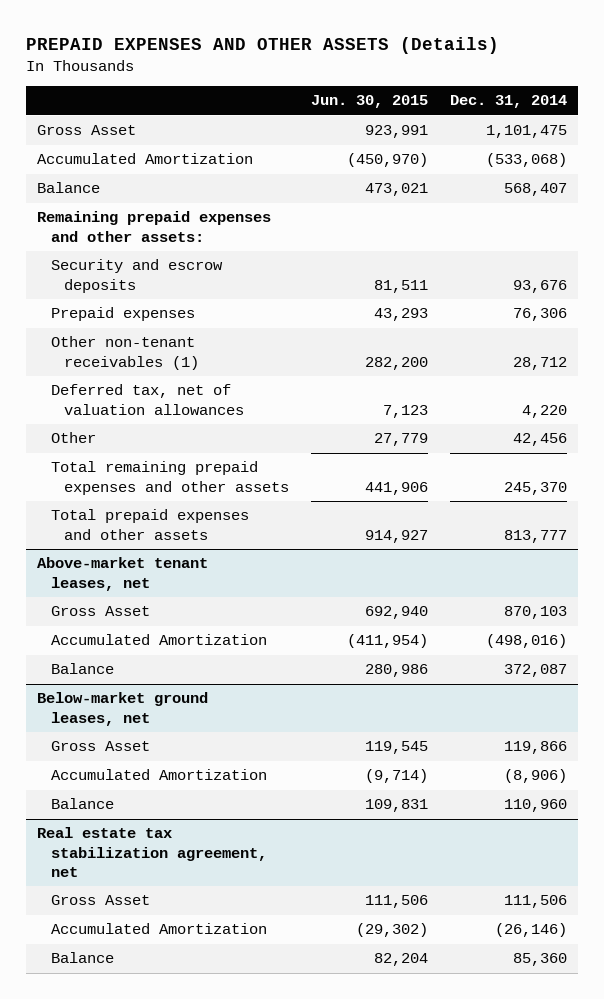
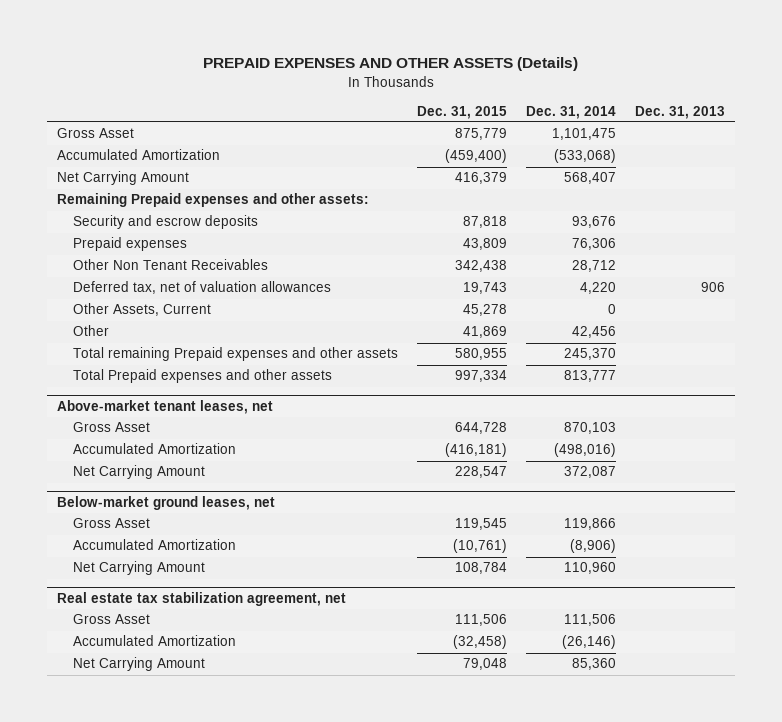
[310,95,428,109] Jun. 30, 2015 -> none
none -> [416,105,507,119] Dec. 31, 2015
none -> [635,105,726,119] Dec. 31, 2013
[37,182,101,194] Balance -> [56,171,189,186] Net Carrying Amount
[37,211,272,242] Remaining prepaid expenses and other assets: -> [56,193,369,208] Remaining Prepaid expenses and other assets:
[50,336,199,370] Other non-tenant receivables (1) -> [72,259,268,271] Other Non Tenant Receivables
none -> [72,303,211,317] Other Assets, Current
[50,461,289,495] Total remaining prepaid expenses and other assets -> [72,347,398,362] Total remaining Prepaid expenses and other assets
[50,509,249,540] Total prepaid expenses and other assets -> [72,369,332,384] Total Prepaid expenses and other assets
[50,663,114,675] Balance -> [72,465,205,480] Net Carrying Amount
[50,798,114,810] Balance -> [72,561,205,576] Net Carrying Amount
[50,952,114,964] Balance -> [72,657,205,672] Net Carrying Amount

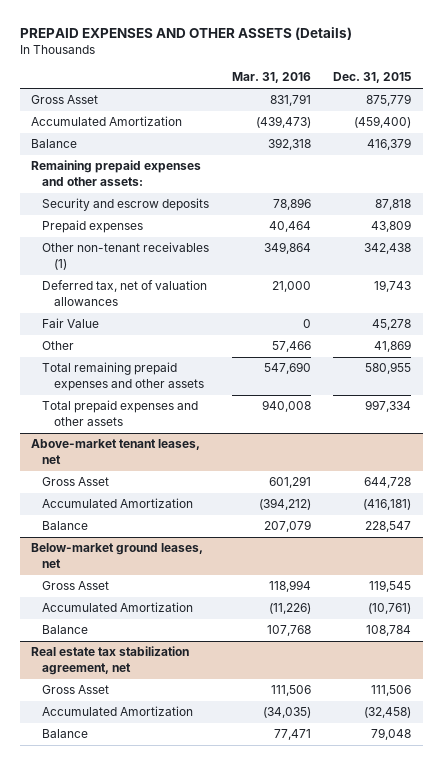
[526,105,617,119] Dec. 31, 2014 -> none
[635,105,726,119] Dec. 31, 2013 -> none
none -> [231,72,311,84] Mar. 31, 2016
[56,171,189,186] Net Carrying Amount -> [30,139,77,149] Balance
[56,193,369,208] Remaining Prepaid expenses and other assets: -> [30,160,201,186] Remaining prepaid expenses and other assets:
[72,259,268,271] Other Non Tenant Receivables -> [42,242,210,270] Other non-tenant receivables (1)
[72,303,211,317] Other Assets, Current -> [42,318,100,329] Fair Value
[72,347,398,362] Total remaining Prepaid expenses and other assets -> [42,362,204,391] Total remaining prepaid expenses and other assets
[72,369,332,384] Total Prepaid expenses and other assets -> [42,400,199,426] Total prepaid expenses and other assets
[72,465,205,480] Net Carrying Amount -> [42,521,89,531] Balance
[72,561,205,576] Net Carrying Amount -> [42,625,89,635] Balance
[72,657,205,672] Net Carrying Amount -> [42,729,89,739] Balance

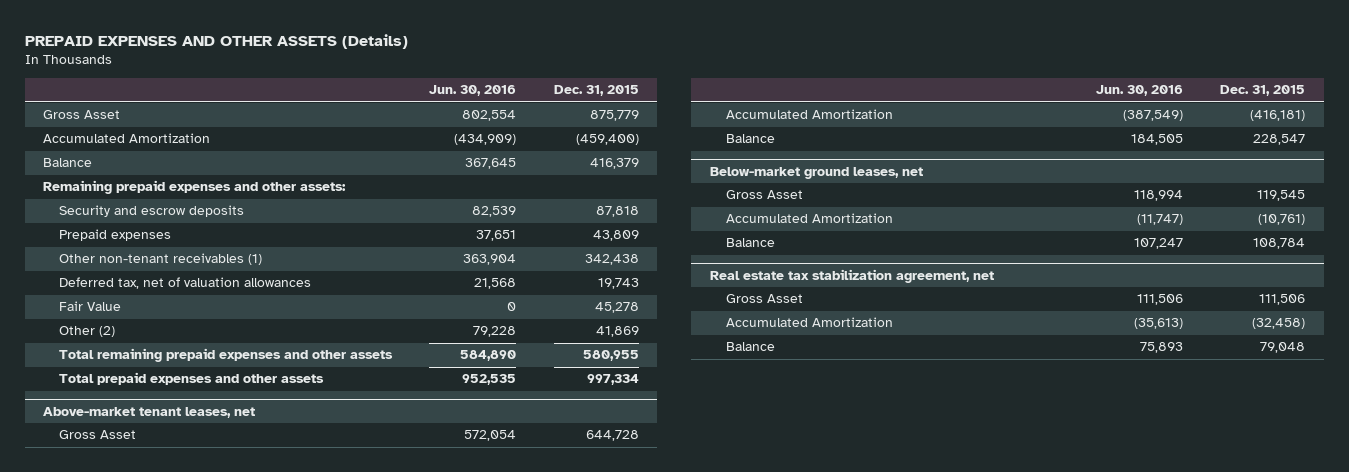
[231,72,311,84] Mar. 31, 2016 -> none
none -> [429,85,517,97] Jun. 30, 2016
[42,341,75,351] Other -> [59,326,116,338] Other (2)

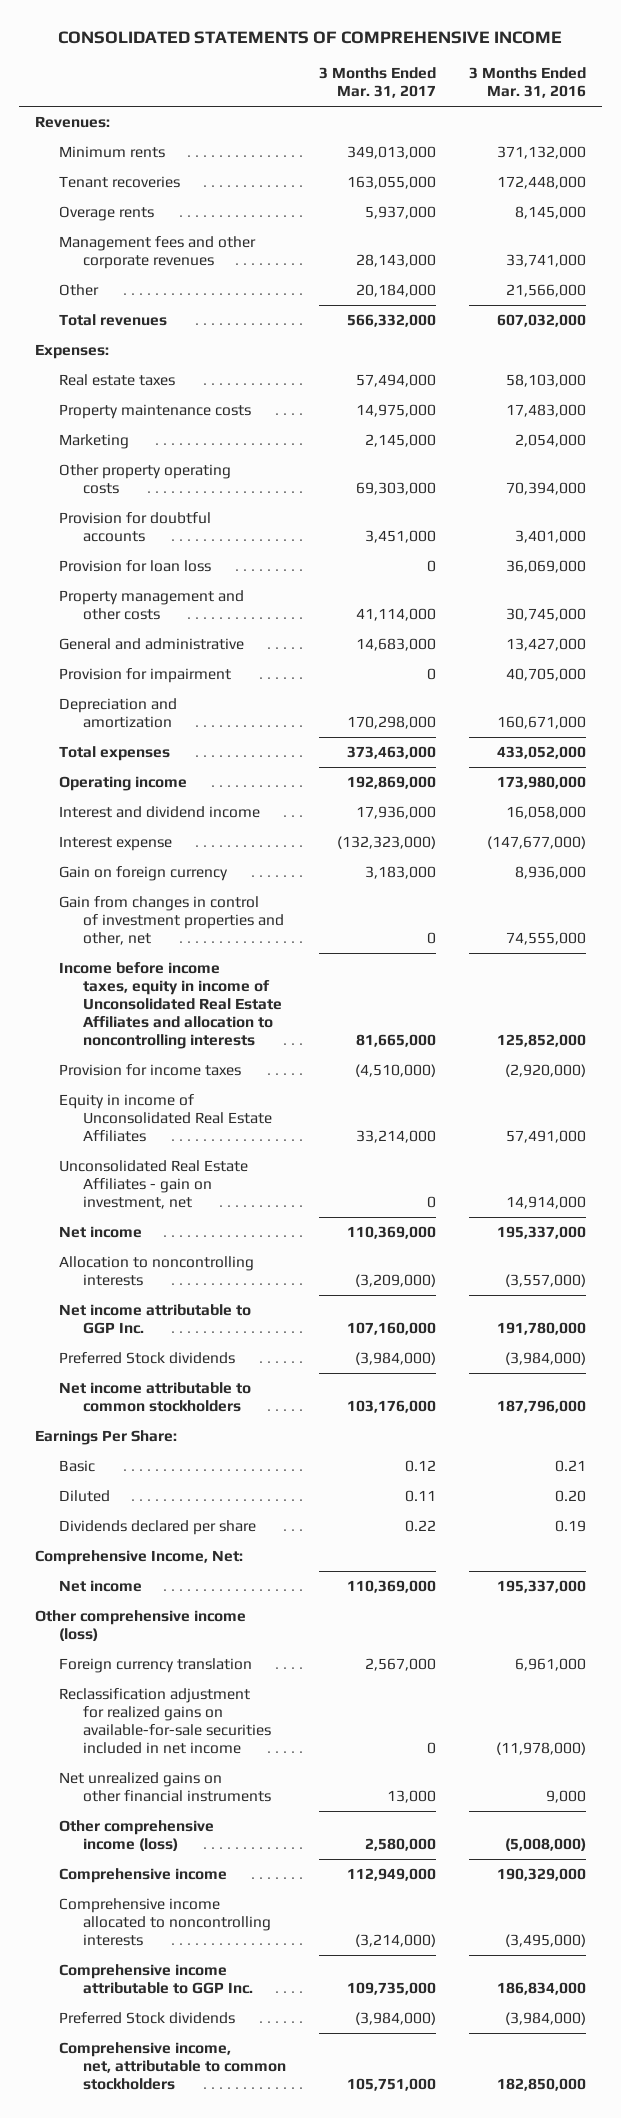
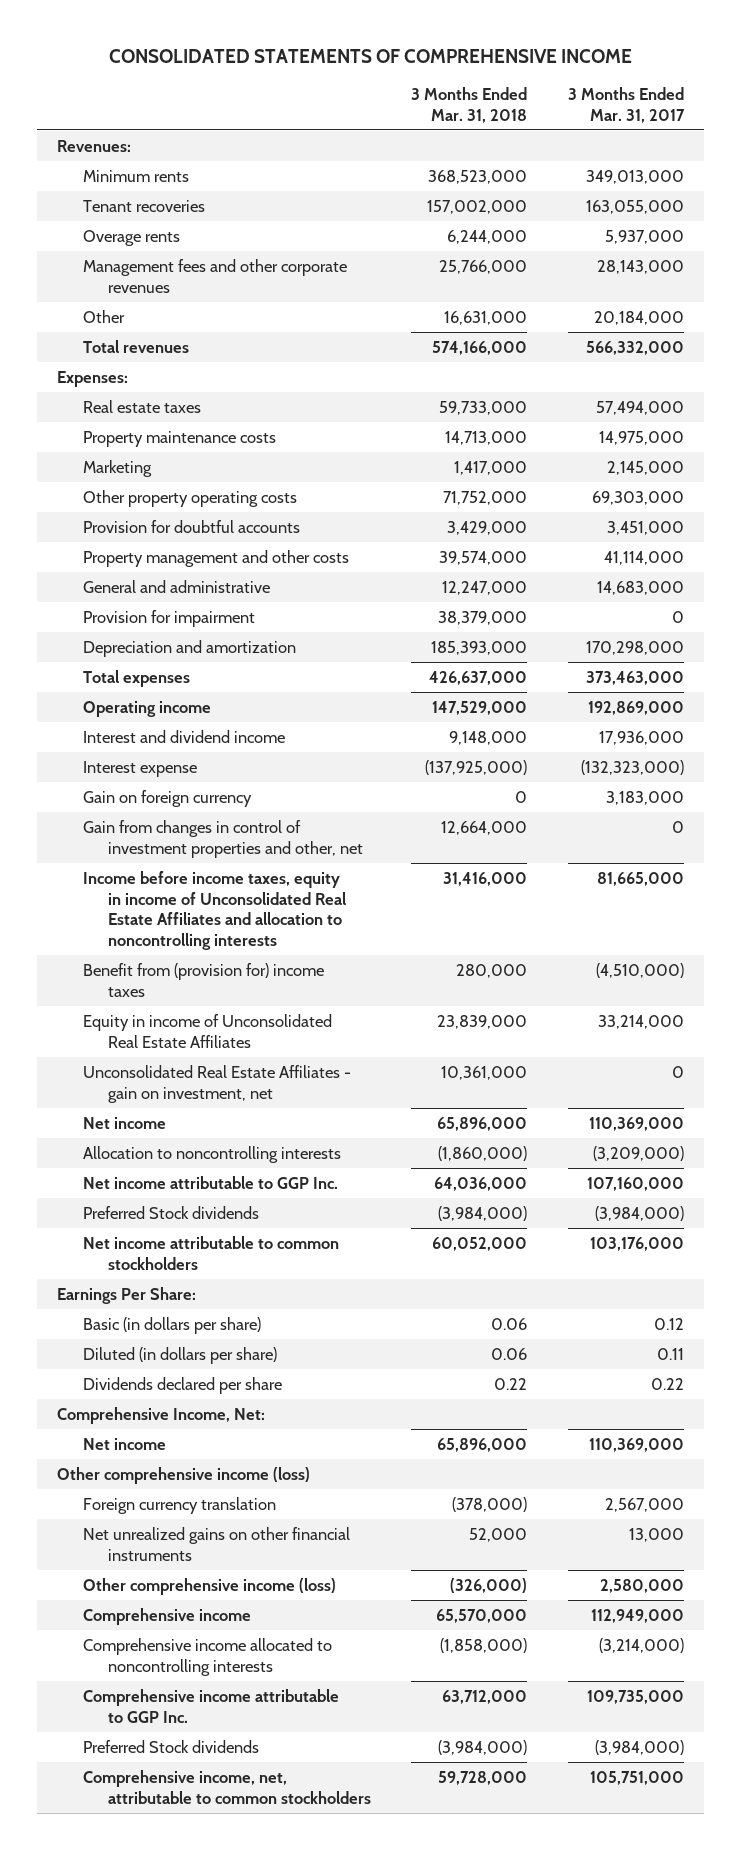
[468,67,586,99] 3 Months Ended Mar. 31, 2016 -> none
none -> [411,86,528,123] 3 Months Ended Mar. 31, 2018
[59,559,212,572] Provision for loan loss -> none
[59,1063,242,1076] Provision for income taxes -> [82,962,324,997] Benefit from (provision for) income taxes
[59,1459,96,1472] Basic -> none
[59,1489,111,1502] Diluted -> none
none -> [82,1316,261,1334] Basic (in dollars per share)
none -> [82,1346,277,1364] Diluted (in dollars per share)
[59,1687,272,1755] Reclassification adjustment for realized gains on available-for-sale securities included in net income -> none

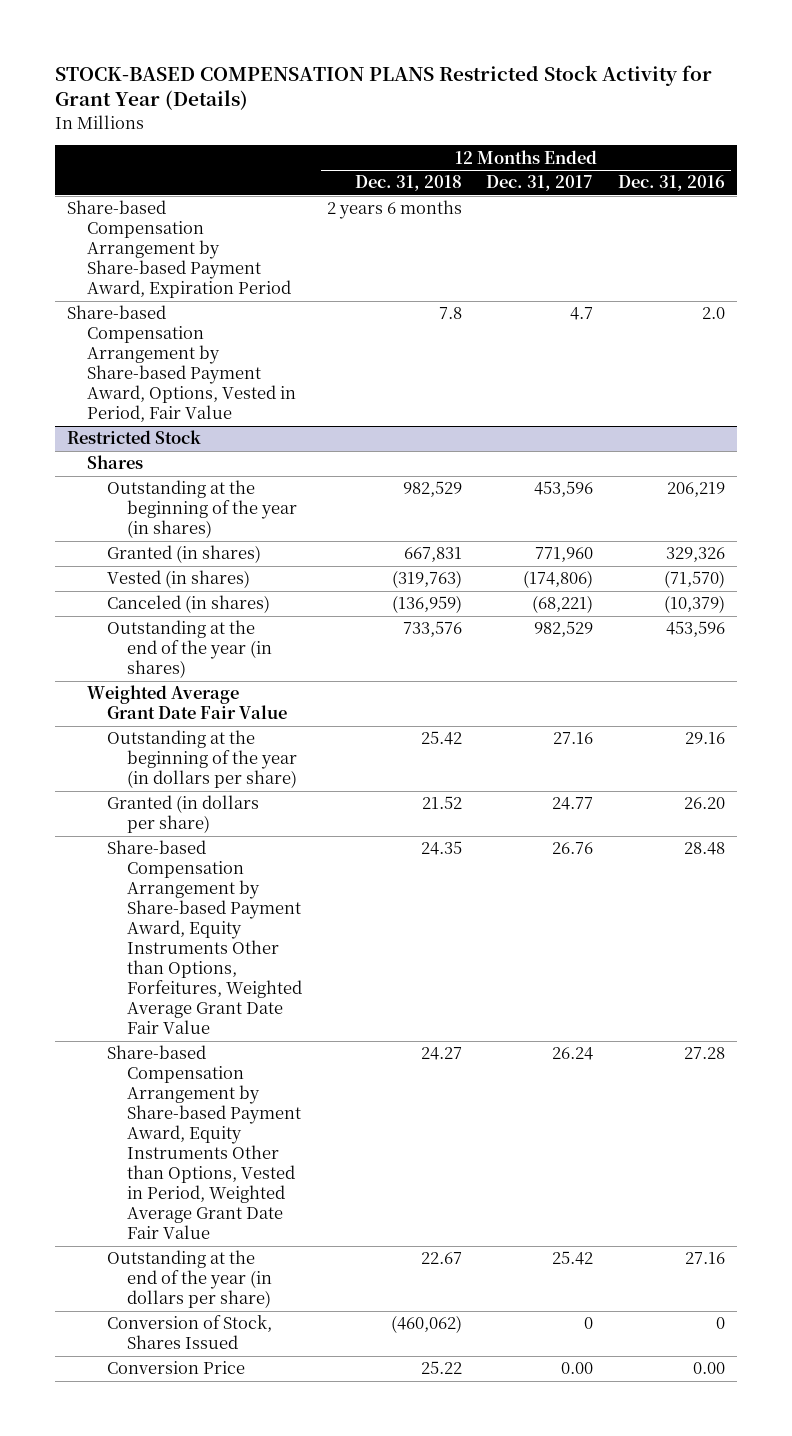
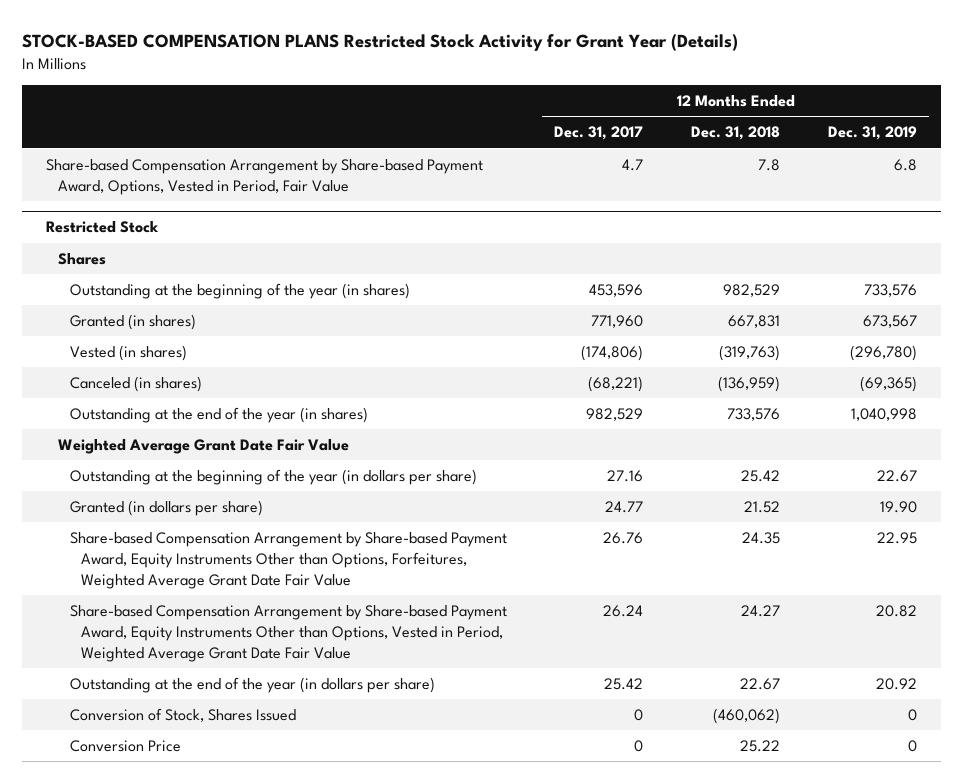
[617,175,725,192] Dec. 31, 2016 -> none
none -> [828,126,918,141] Dec. 31, 2019
[66,200,292,299] Share-based Compensation Arrangement by Share-based Payment Award, Expiration Period -> none
[561,1362,594,1375] 0.00 -> [634,740,644,753] 0

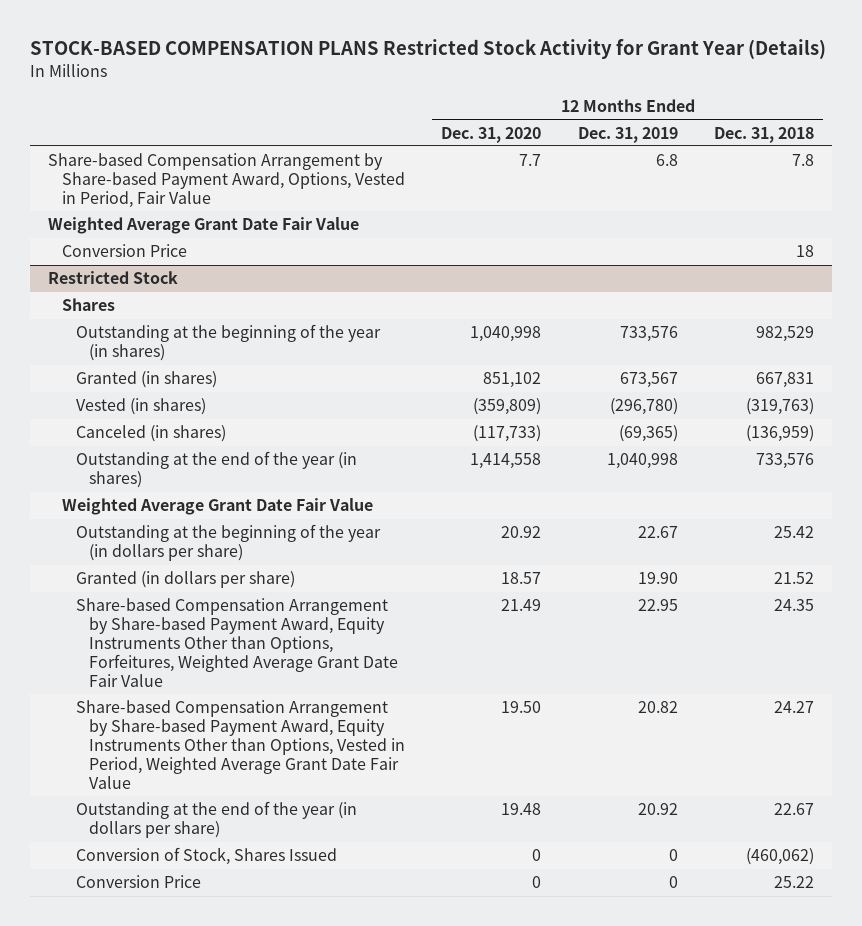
[554,126,644,141] Dec. 31, 2017 -> none
none -> [441,126,542,143] Dec. 31, 2020
none -> [48,217,360,235] Weighted Average Grant Date Fair Value
none -> [61,244,187,258] Conversion Price

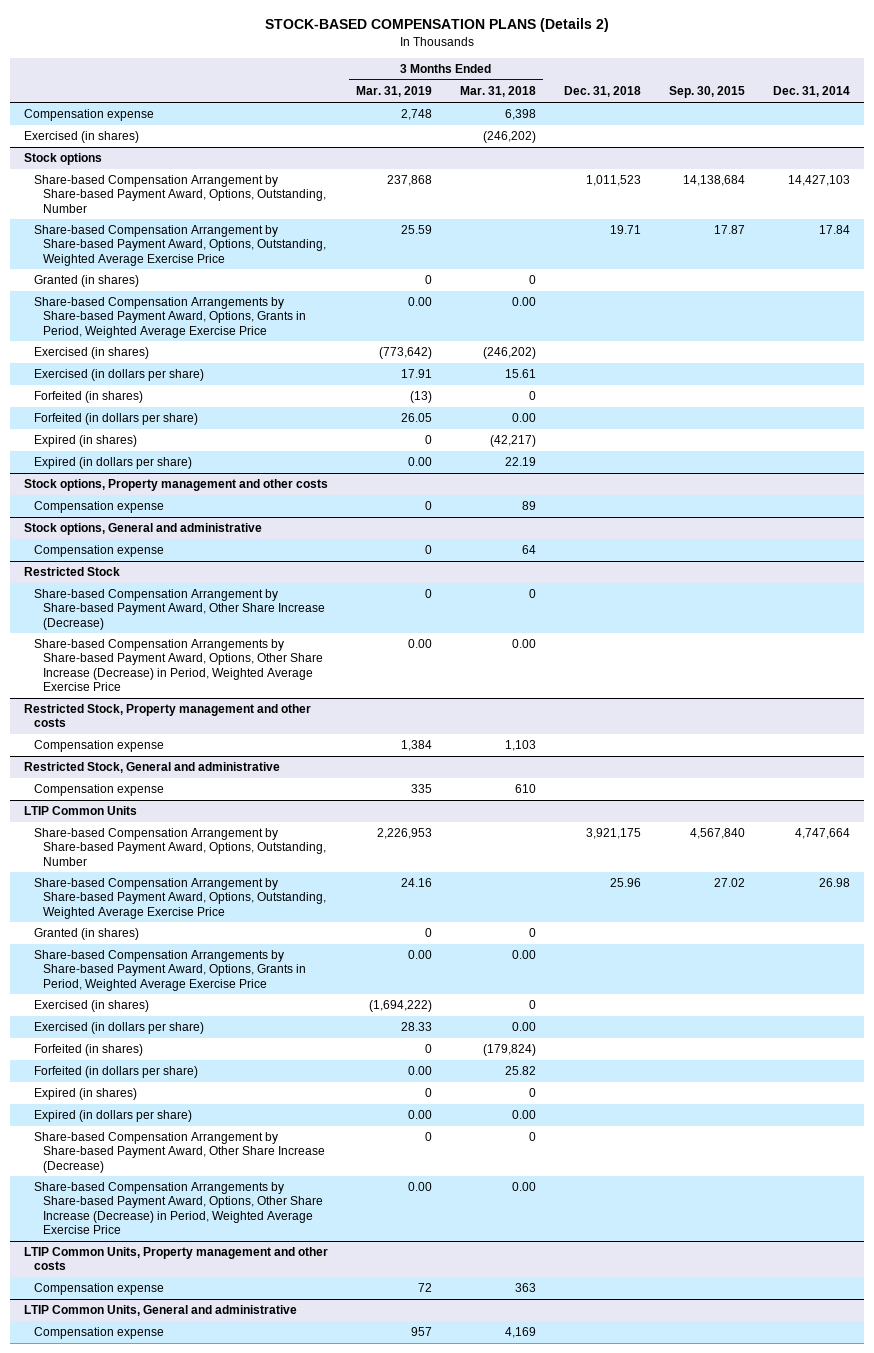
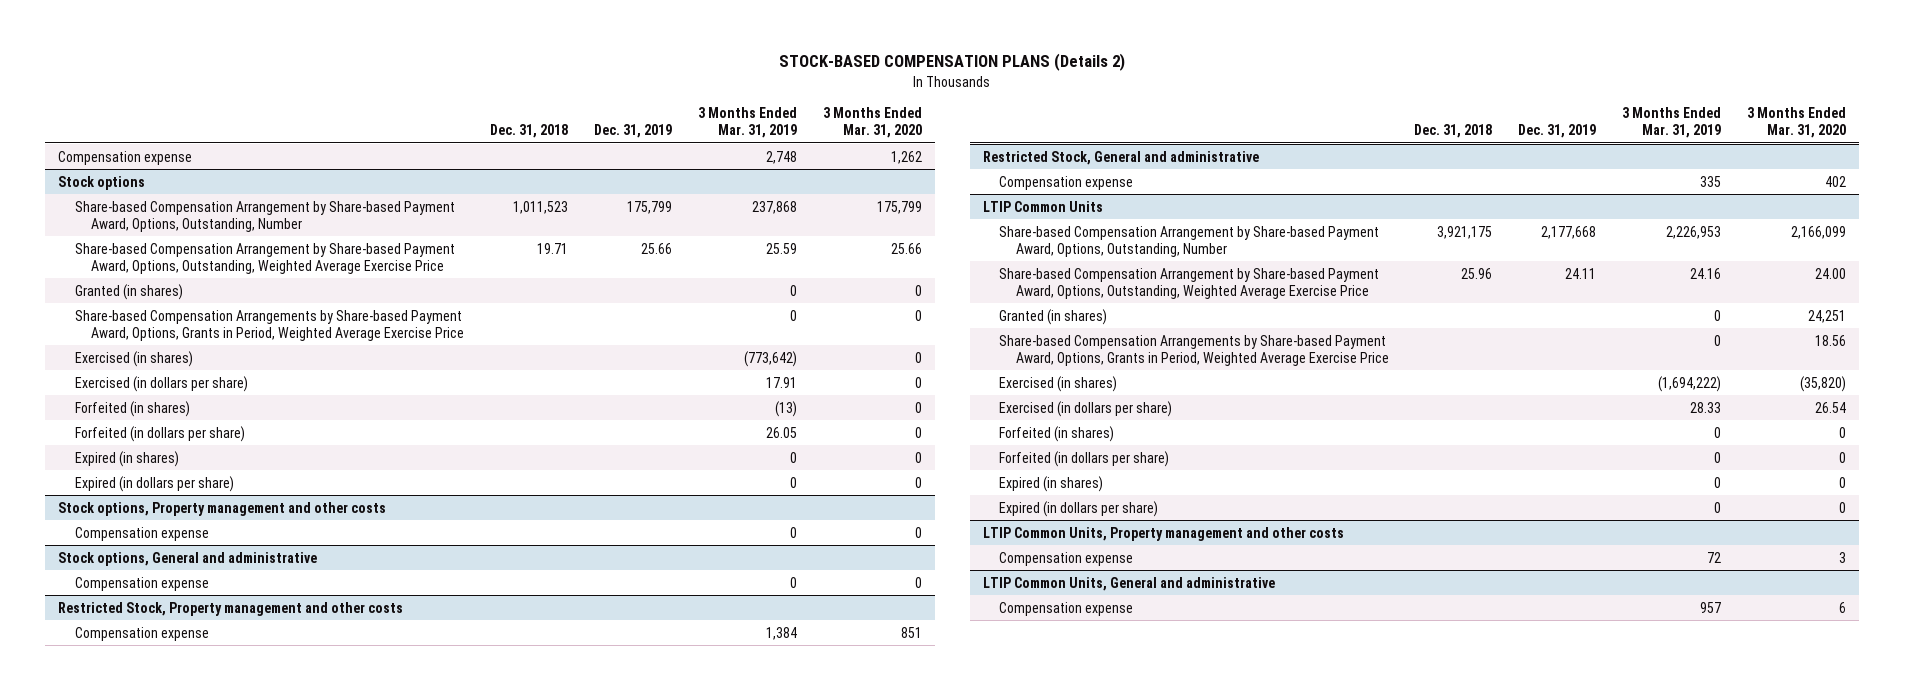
[460,86,537,98] Mar. 31, 2018 -> none
[669,86,746,99] Sep. 30, 2015 -> none
[772,86,850,98] Dec. 31, 2014 -> none
none -> [593,124,672,139] Dec. 31, 2019
none -> [822,107,922,139] 3 Months Ended Mar. 31, 2020
[24,131,140,144] Exercised (in shares) -> none
[408,297,433,307] 0.00 -> [789,309,797,321] 0
[408,457,433,467] 0.00 -> [789,476,797,488] 0
[24,567,121,577] Restricted Stock -> none
[33,589,325,630] Share-based Compensation Arrangement by Share-based Payment Award, Other Share Increase (Decrease) -> none
[33,639,323,691] Share-based Compensation Arrangements by Share-based Payment Award, Options, Other Share Increase (Decrease) in Period, Weighted Average Exercise Price -> none
[408,950,433,960] 0.00 -> [1714,334,1722,346] 0
[408,1066,433,1076] 0.00 -> [1714,451,1722,463] 0
[33,1132,325,1173] Share-based Compensation Arrangement by Share-based Payment Award, Other Share Increase (Decrease) -> none
[33,1182,323,1234] Share-based Compensation Arrangements by Share-based Payment Award, Options, Other Share Increase (Decrease) in Period, Weighted Average Exercise Price -> none
[408,1110,433,1120] 0.00 -> [1714,501,1722,513] 0

